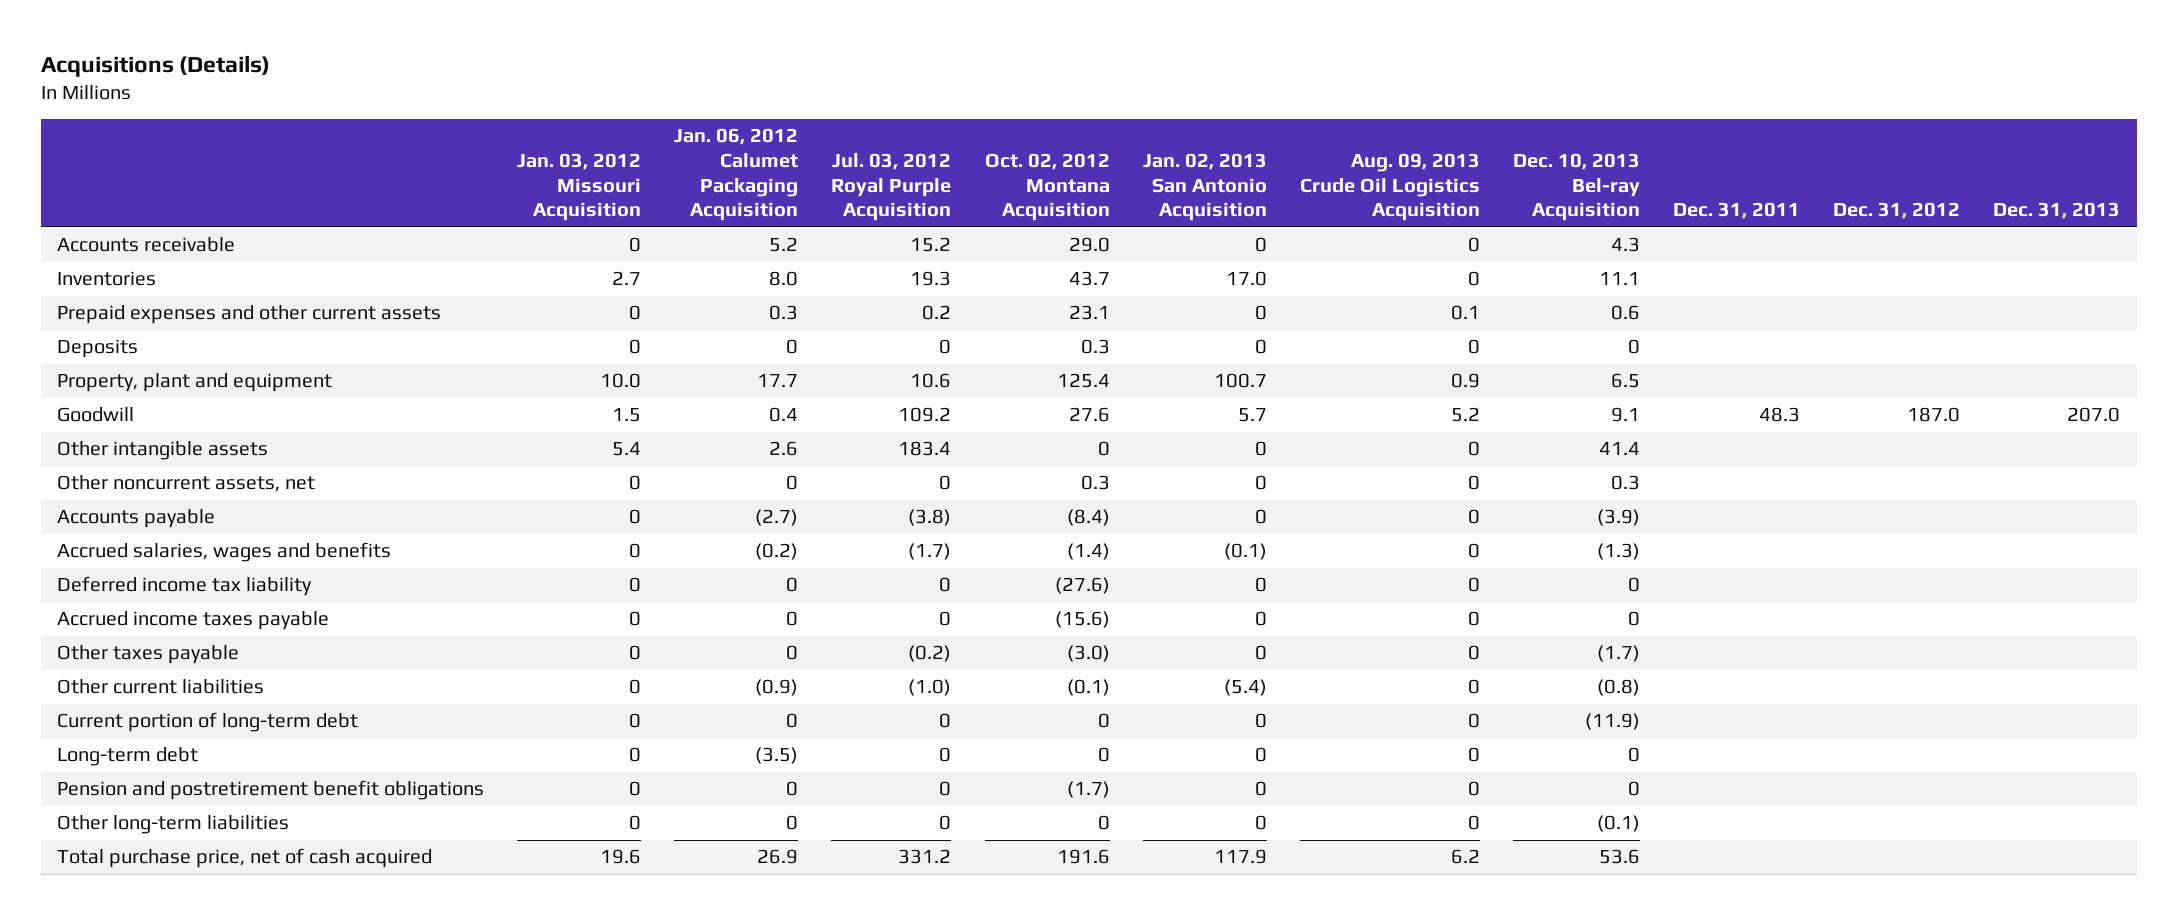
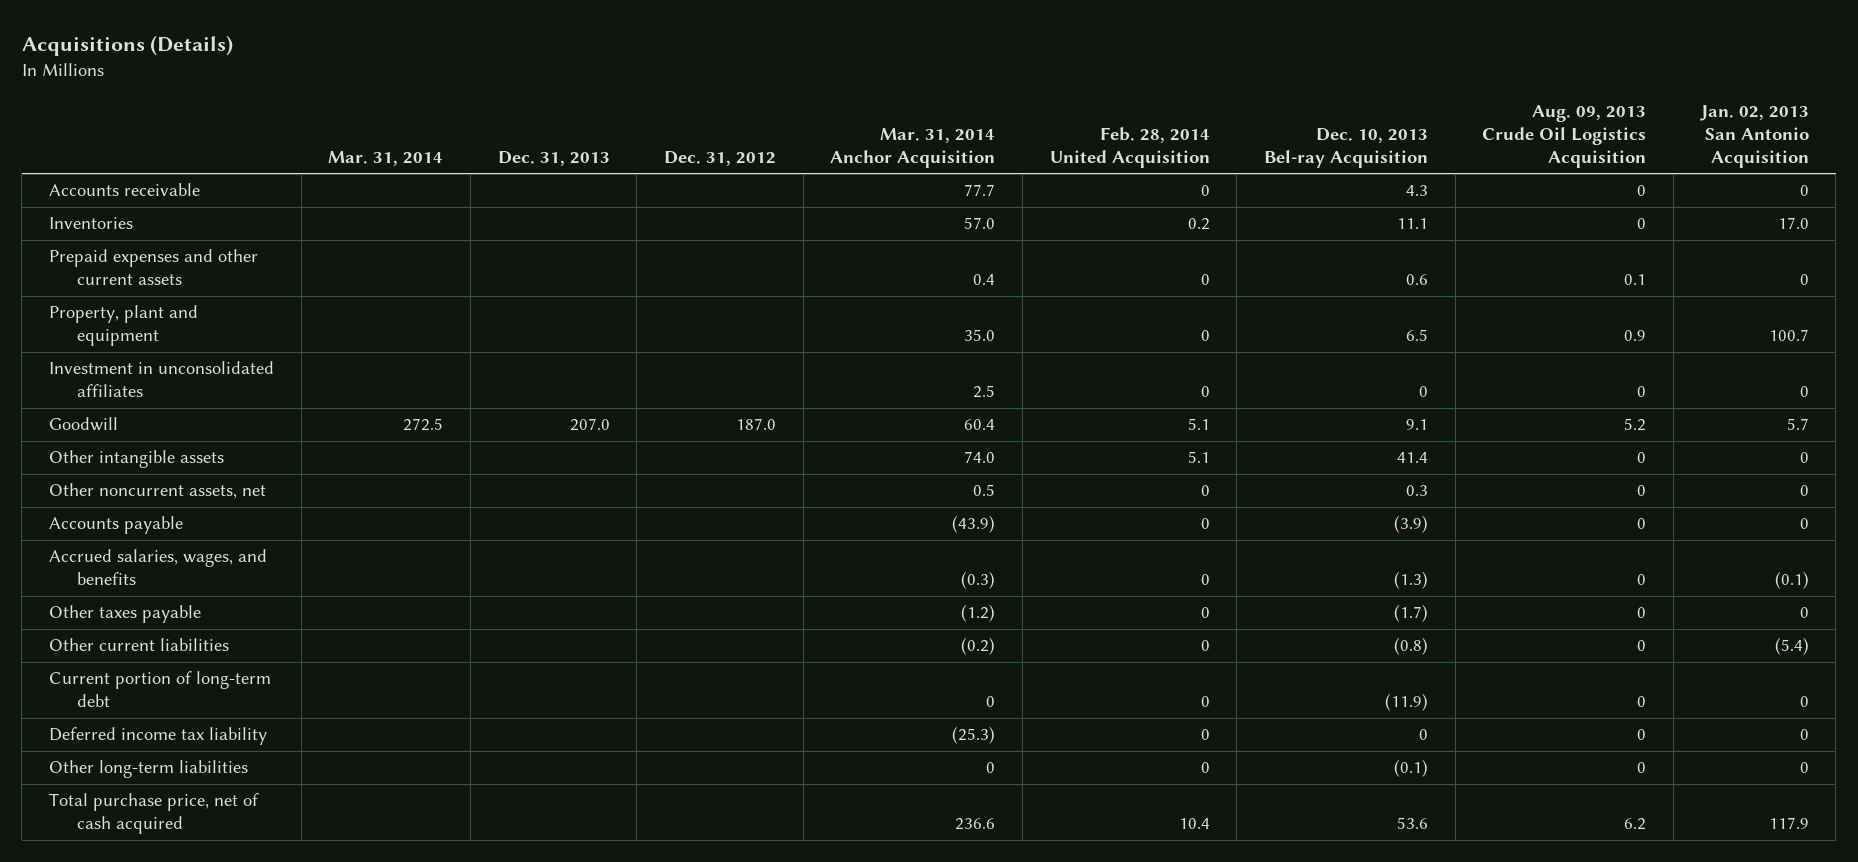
[517,152,642,222] Jan. 03, 2012 Missouri Acquisition -> none
[674,128,799,222] Jan. 06, 2012 Calumet Packaging Acquisition -> none
[831,152,952,222] Jul. 03, 2012 Royal Purple Acquisition -> none
[984,152,1110,222] Oct. 02, 2012 Montana Acquisition -> none
[1673,202,1801,220] Dec. 31, 2011 -> none
none -> [328,151,444,167] Mar. 31, 2014
none -> [830,127,996,169] Mar. 31, 2014 Anchor Acquisition
none -> [1049,126,1210,169] Feb. 28, 2014 United Acquisition
[57,339,139,359] Deposits -> none
none -> [49,361,275,398] Investment in unconsolidated affiliates
[57,611,330,631] Accrued income taxes payable -> none
[57,542,392,563] Accrued salaries, wages and benefits -> [49,549,268,586] Accrued salaries, wages, and benefits
[57,747,199,767] Long-term debt -> none
[57,780,485,801] Pension and postretirement benefit obligations -> none
[57,576,313,597] Deferred income tax liability -> [49,727,268,746] Deferred income tax liability

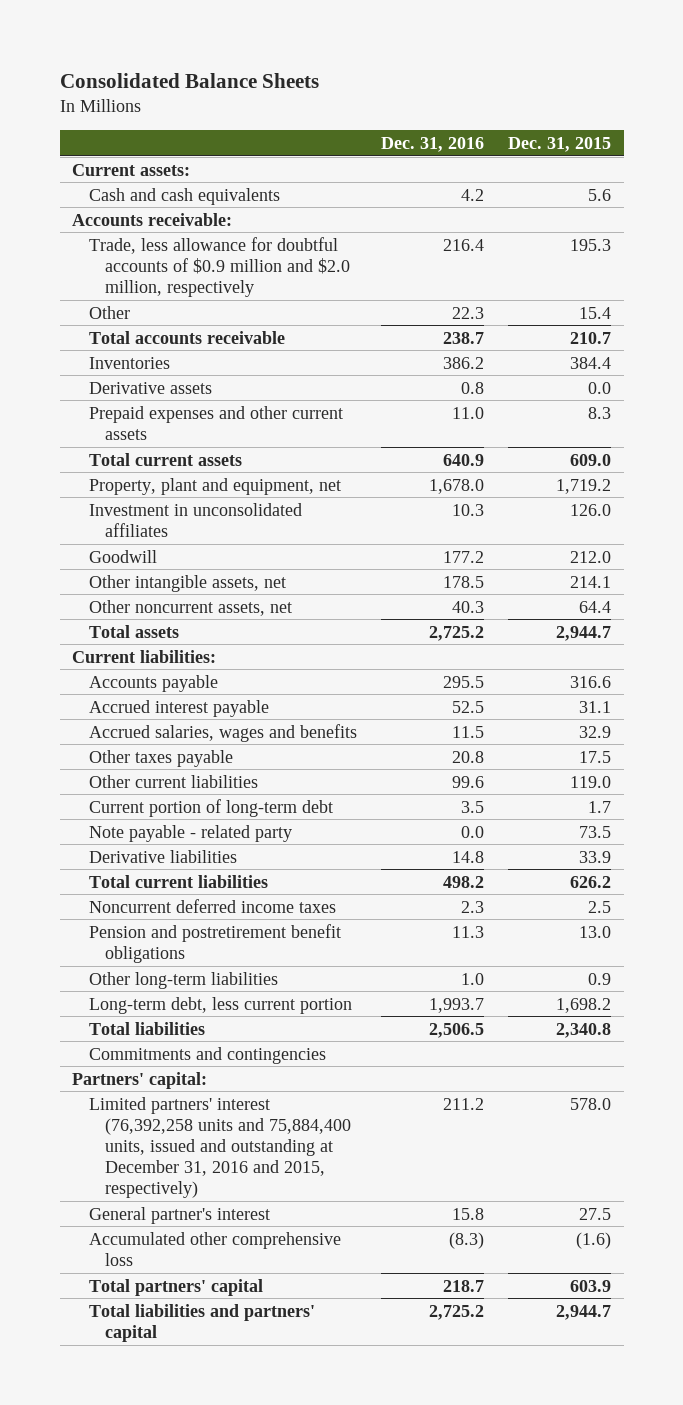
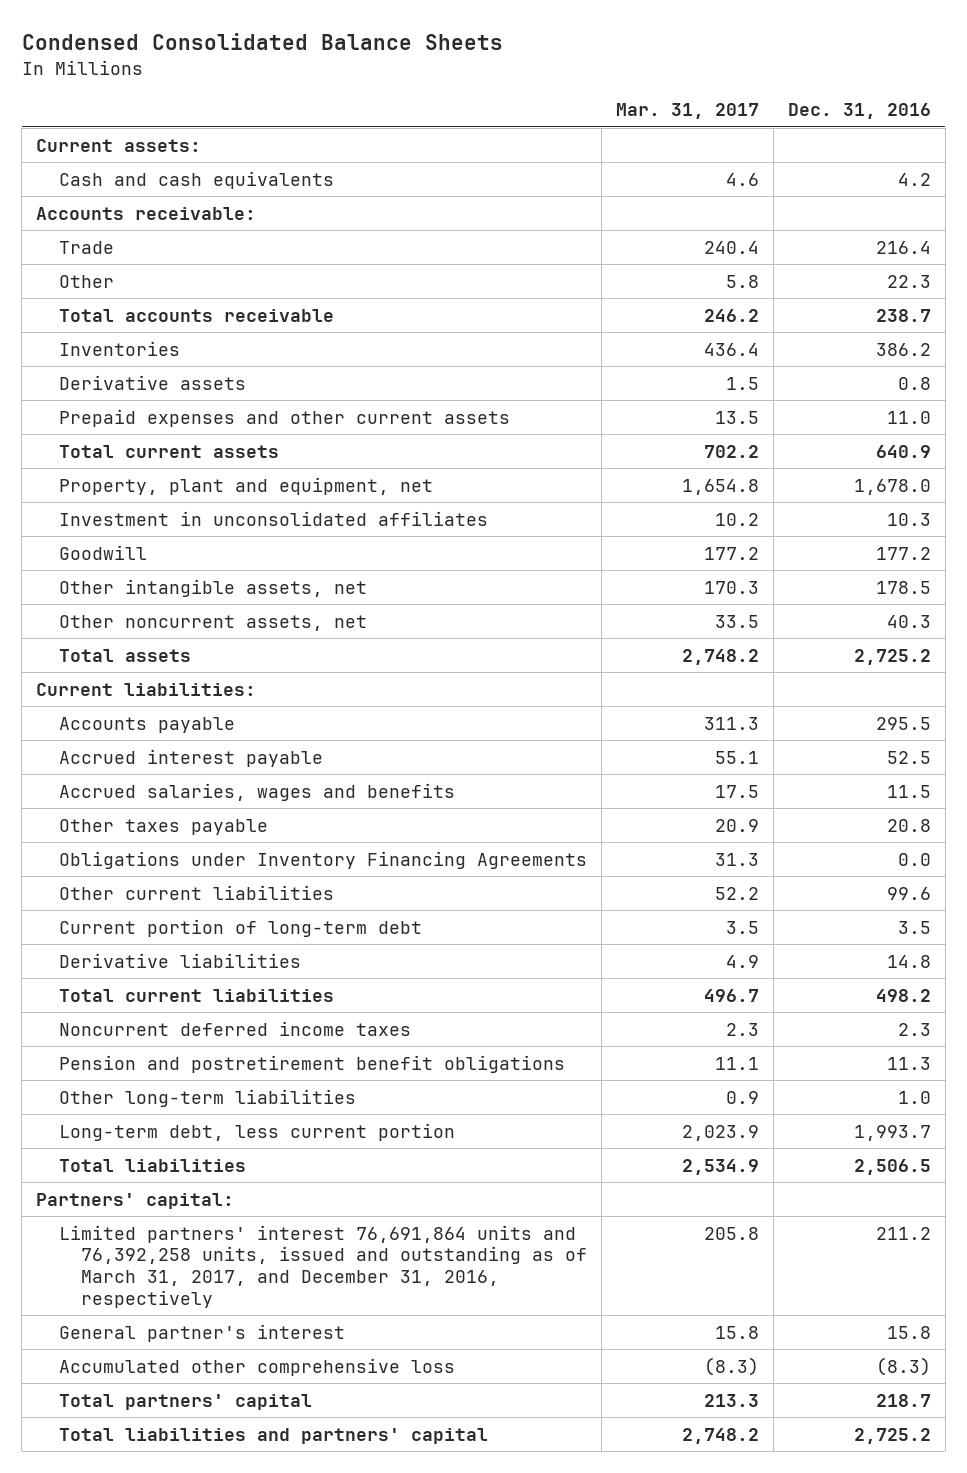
[59,72,319,88] Consolidated Balance Sheets -> [21,33,503,51] Condensed Consolidated Balance Sheets
[508,136,612,152] Dec. 31, 2015 -> none
none -> [616,103,760,120] Mar. 31, 2017
[88,236,351,297] Trade, less allowance for doubtful accounts of $0.9 million and $2.0 million, respectively -> [58,240,114,254] Trade
none -> [58,850,587,869] Obligations under Inventory Financing Agreements
[88,824,292,842] Note payable - related party -> none
[88,1046,326,1064] Commitments and contingencies -> none
[88,1096,352,1198] Limited partners' interest (76,392,258 units and 75,884,400 units, issued and outstanding at December 31, 2016 and 2015, respectively) -> [58,1224,588,1308] Limited partners' interest 76,691,864 units and 76,392,258 units, issued and outstanding as of March 31, 2017, and December 31, 2016, respectively

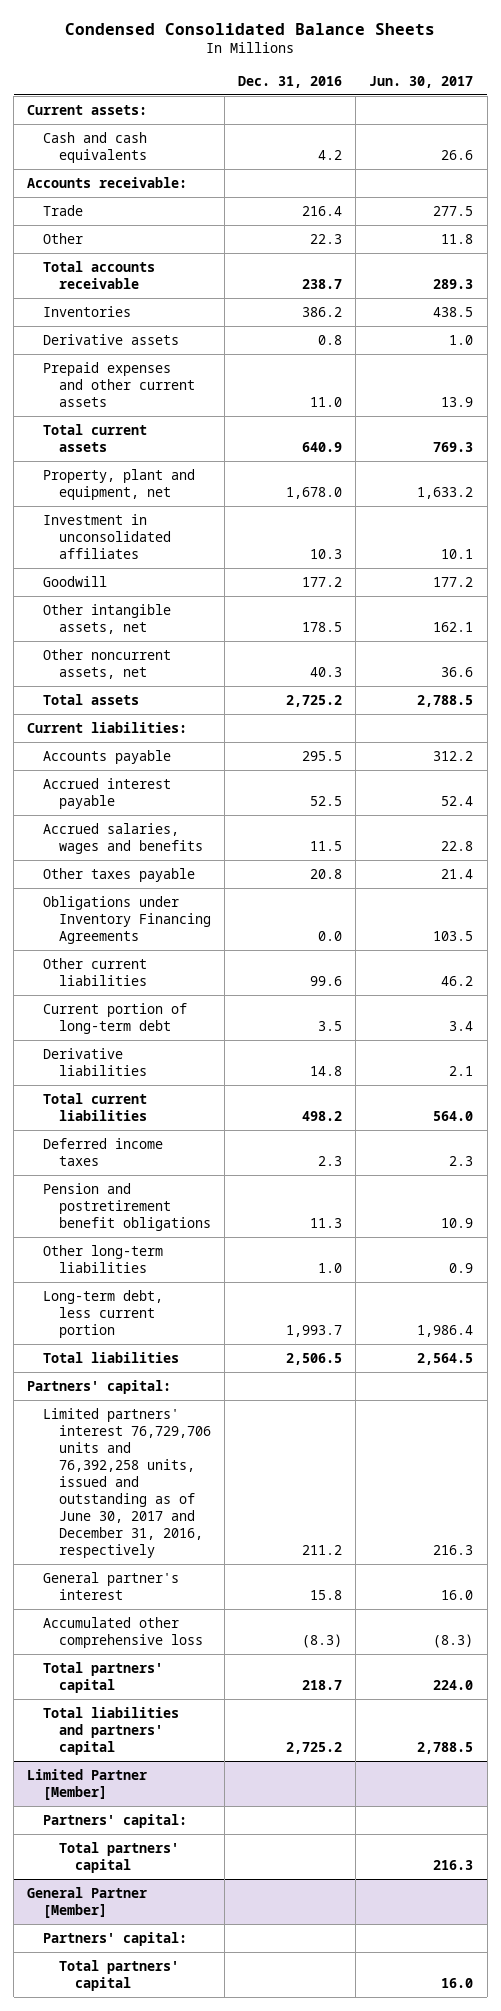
[616,103,760,120] Mar. 31, 2017 -> none
none -> [369,75,474,88] Jun. 30, 2017
[58,1020,411,1036] Noncurrent deferred income taxes -> [43,1137,164,1166] Deferred income taxes
[58,1224,588,1308] Limited partners' interest 76,691,864 units and 76,392,258 units, issued and outstanding as of March 31, 2017, and December 31, 2016, respectively -> [43,1407,211,1558] Limited partners' interest 76,729,706 units and 76,392,258 units, issued and outstanding as of June 30, 2017 and December 31, 2016, respectively
none -> [27,1768,148,1800] Limited Partner [Member]
none -> [43,1813,188,1828] Partners' capital:
none -> [58,1841,179,1873] Total partners' capital
none -> [27,1886,148,1918] General Partner [Member]
none -> [43,1931,188,1946] Partners' capital:
none -> [58,1959,179,1991] Total partners' capital

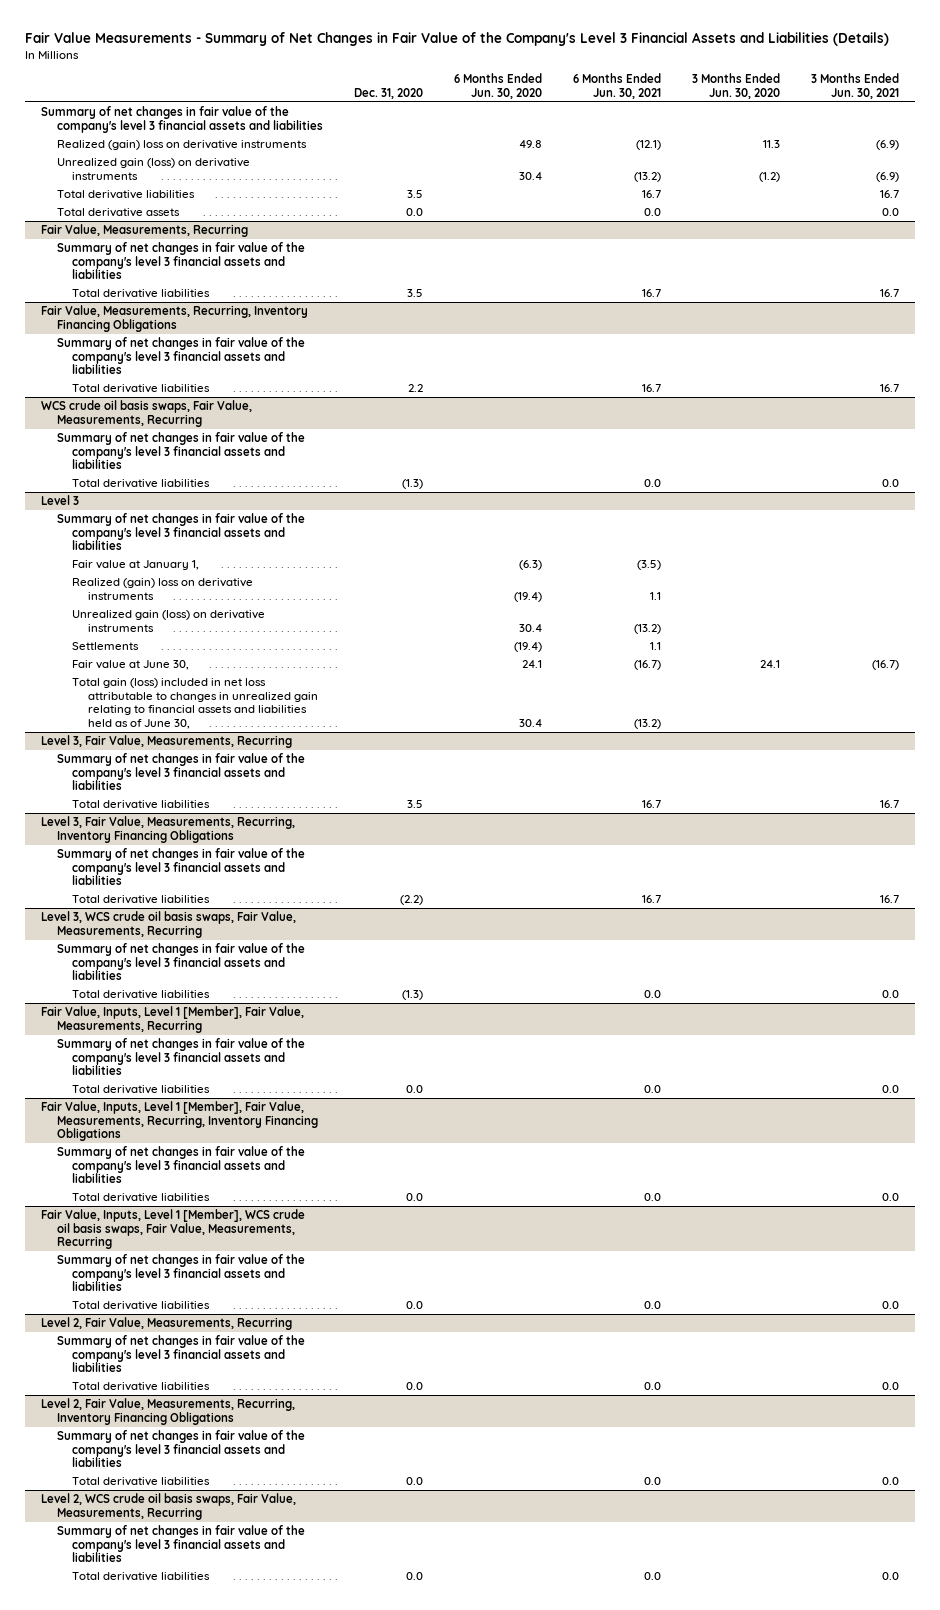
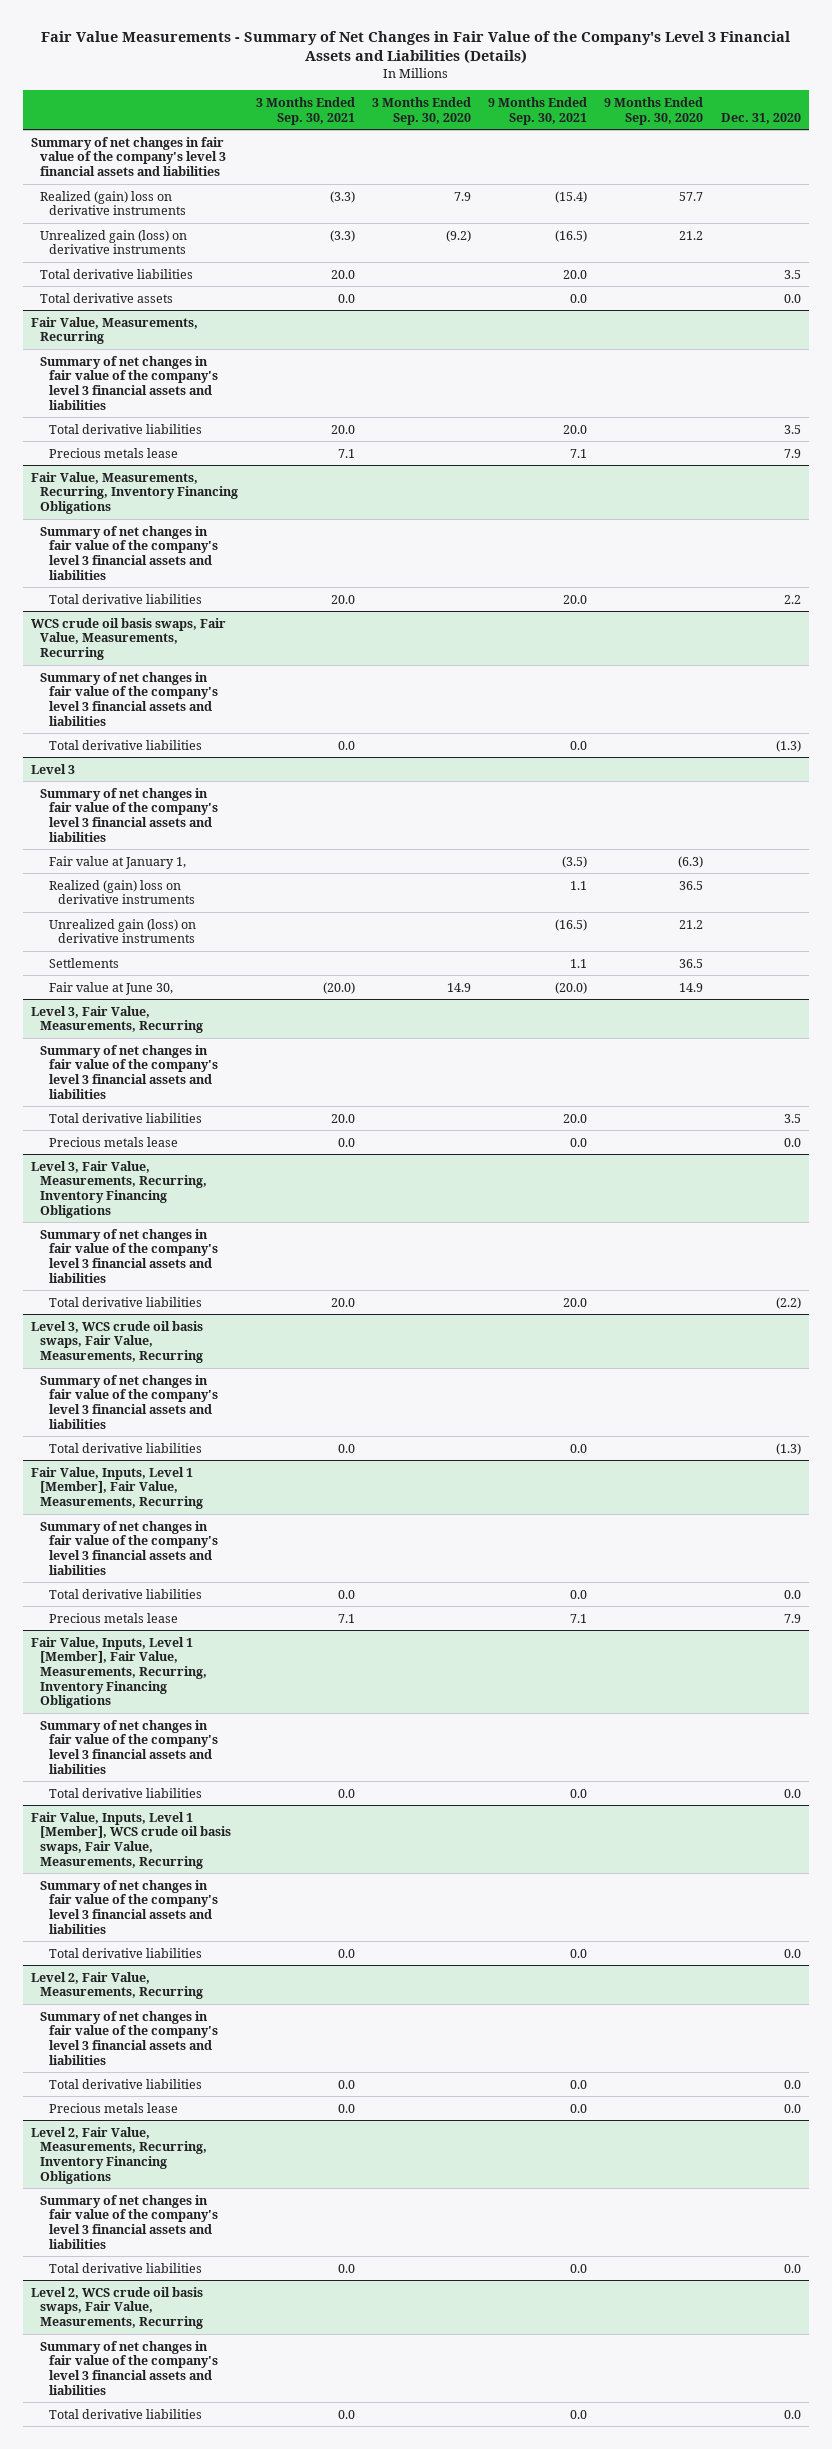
[453,73,542,99] 6 Months Ended Jun. 30, 2020 -> none
[573,73,662,99] 6 Months Ended Jun. 30, 2021 -> none
[692,73,781,99] 3 Months Ended Jun. 30, 2020 -> none
[811,73,900,99] 3 Months Ended Jun. 30, 2021 -> none
none -> [255,96,355,125] 3 Months Ended Sep. 30, 2021
none -> [371,96,471,125] 3 Months Ended Sep. 30, 2020
none -> [488,96,588,125] 9 Months Ended Sep. 30, 2021
none -> [604,96,704,125] 9 Months Ended Sep. 30, 2020
none -> [49,447,179,458] Precious metals lease
[72,678,319,729] Total gain (loss) included in net loss attributable to changes in unrealized gain relating to financial assets and liabilities held as of June 30, -> none
none -> [49,1136,179,1147] Precious metals lease
none -> [49,1612,179,1623] Precious metals lease
none -> [49,2102,179,2113] Precious metals lease

